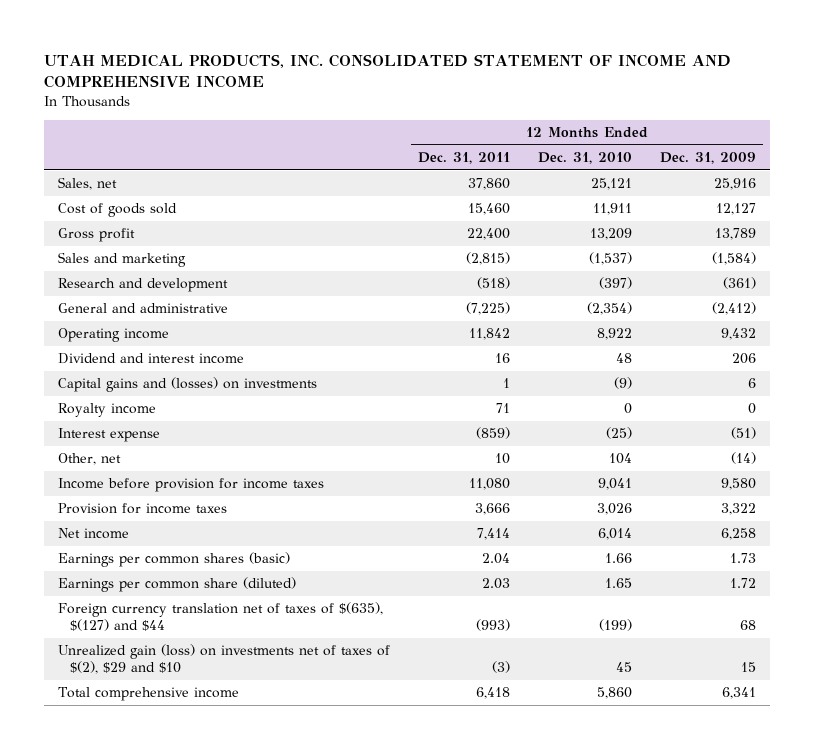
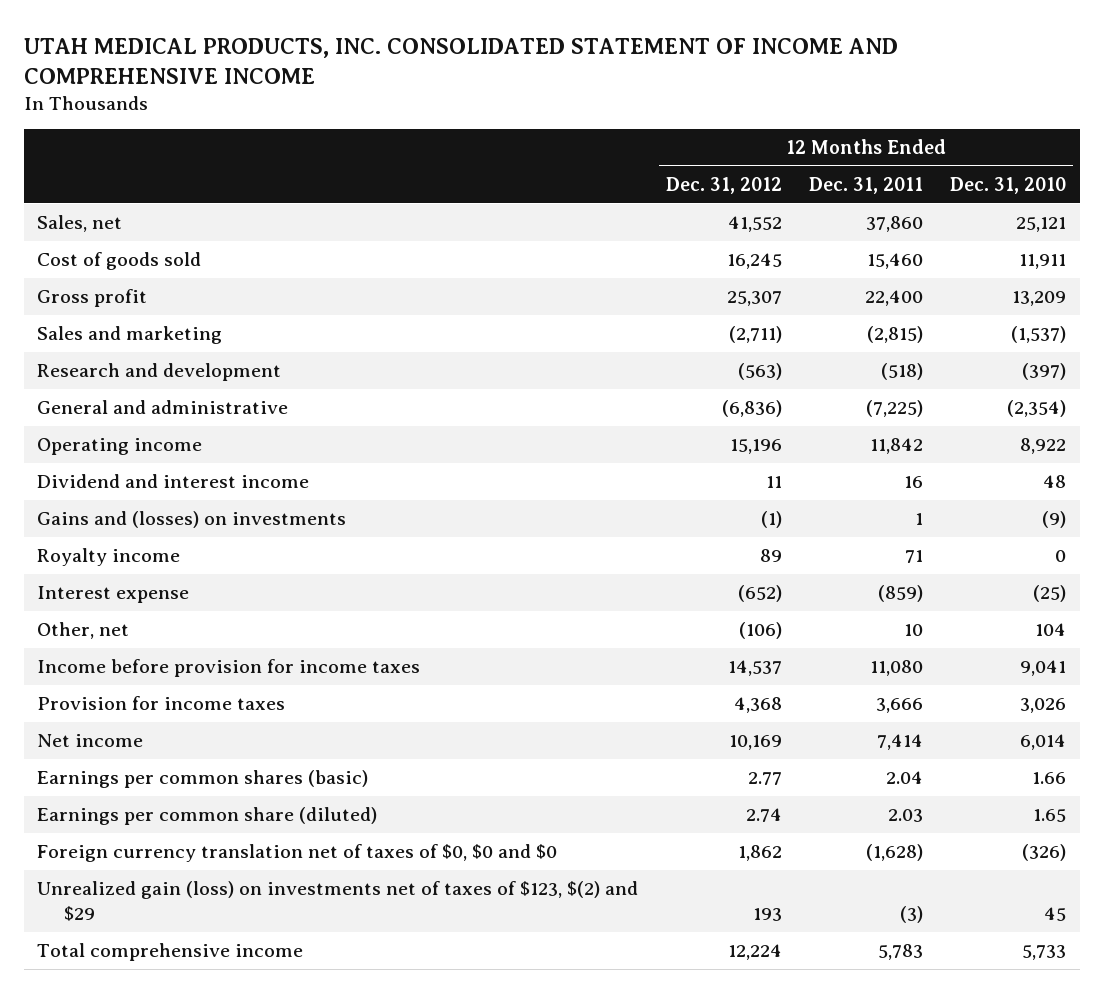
[659,152,756,165] Dec. 31, 2009 -> none
none -> [665,177,782,195] Dec. 31, 2012
[57,377,317,393] Capital gains and (losses) on investments -> [37,511,347,529] Gains and (losses) on investments
[57,602,383,632] Foreign currency translation net of taxes of $(635), $(127) and $44 -> [37,844,558,863] Foreign currency translation net of taxes of $0, $0 and $0
[475,619,510,632] (993) -> [865,844,923,862] (1,628)
[598,619,632,632] (199) -> [1022,844,1067,862] (326)
[57,644,390,675] Unrealized gain (loss) on investments net of taxes of $(2), $29 and $10 -> [37,881,639,922] Unrealized gain (loss) on investments net of taxes of $123, $(2) and $29
[475,687,510,700] 6,418 -> [877,944,923,961] 5,783
[596,687,632,700] 5,860 -> [1022,945,1067,961] 5,733

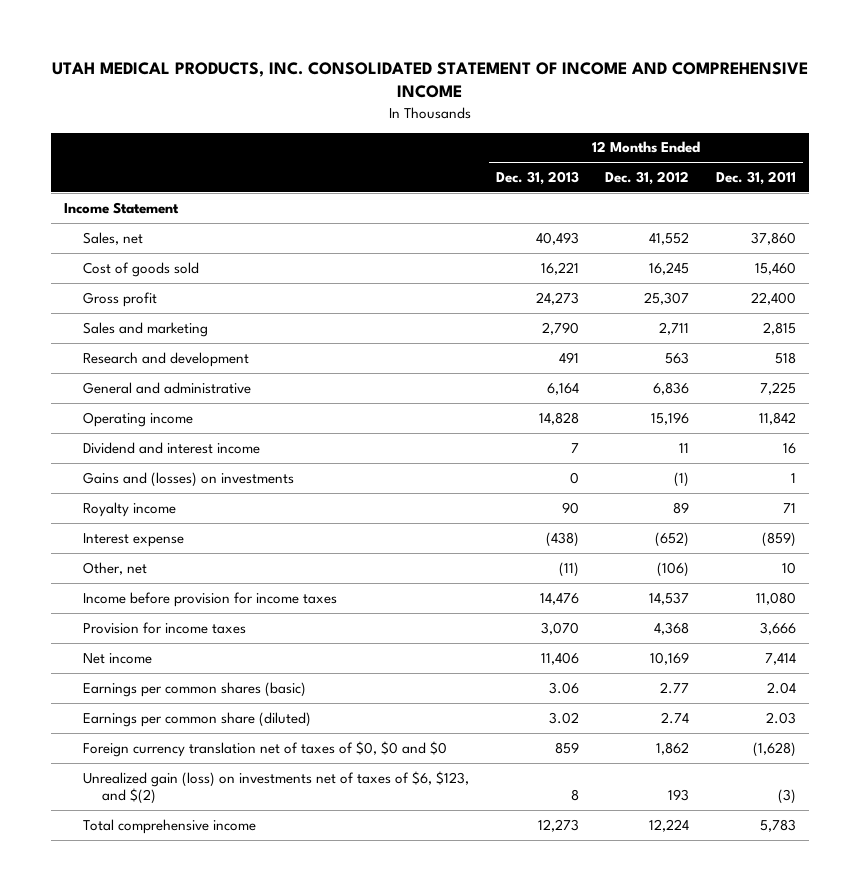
[950,177,1067,195] Dec. 31, 2010 -> none
none -> [495,170,579,185] Dec. 31, 2013
none -> [63,201,179,214] Income Statement
[728,326,782,344] (2,711) -> [659,321,690,335] 2,711
[866,326,923,344] (2,815) -> [762,321,796,335] 2,815
[737,363,782,381] (563) -> [665,351,690,364] 563
[880,363,923,381] (518) -> [774,351,796,364] 518
[721,400,782,418] (6,836) -> [653,381,690,395] 6,836
[865,400,923,418] (7,225) -> [759,381,796,395] 7,225
[37,881,639,922] Unrealized gain (loss) on investments net of taxes of $123, $(2) and $29 -> [82,770,469,805] Unrealized gain (loss) on investments net of taxes of $6, $123, and $(2)

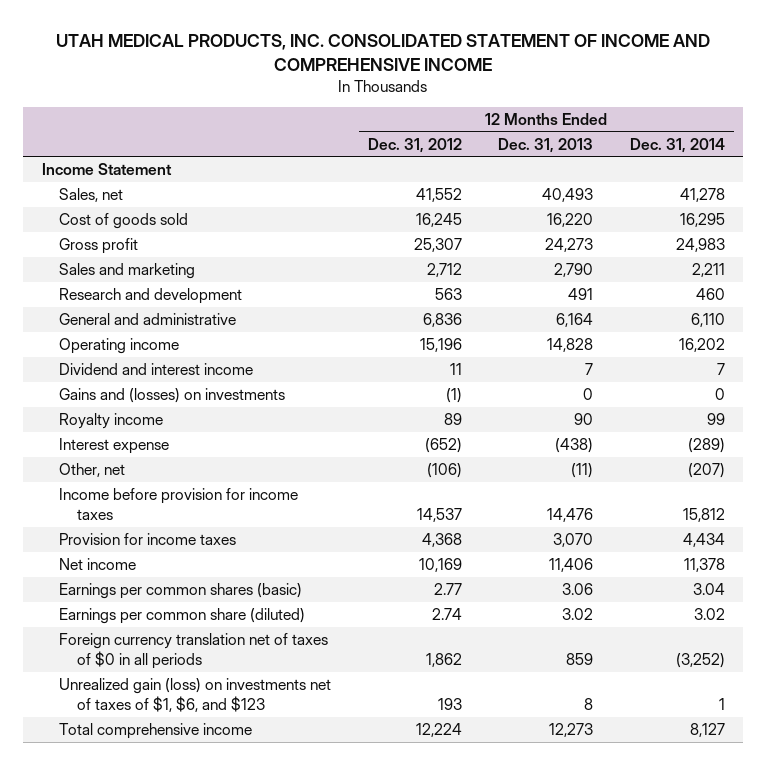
[715,170,796,185] Dec. 31, 2011 -> none
none -> [629,137,725,153] Dec. 31, 2014
[540,261,579,275] 16,221 -> [547,212,594,227] 16,220
[659,321,690,335] 2,711 -> [426,262,462,277] 2,712
[82,740,447,757] Foreign currency translation net of taxes of $0, $0 and $0 -> [59,632,329,669] Foreign currency translation net of taxes of $0 in all periods
[82,770,469,805] Unrealized gain (loss) on investments net of taxes of $6, $123, and $(2) -> [59,677,332,712] Unrealized gain (loss) on investments net of taxes of $1, $6, and $123

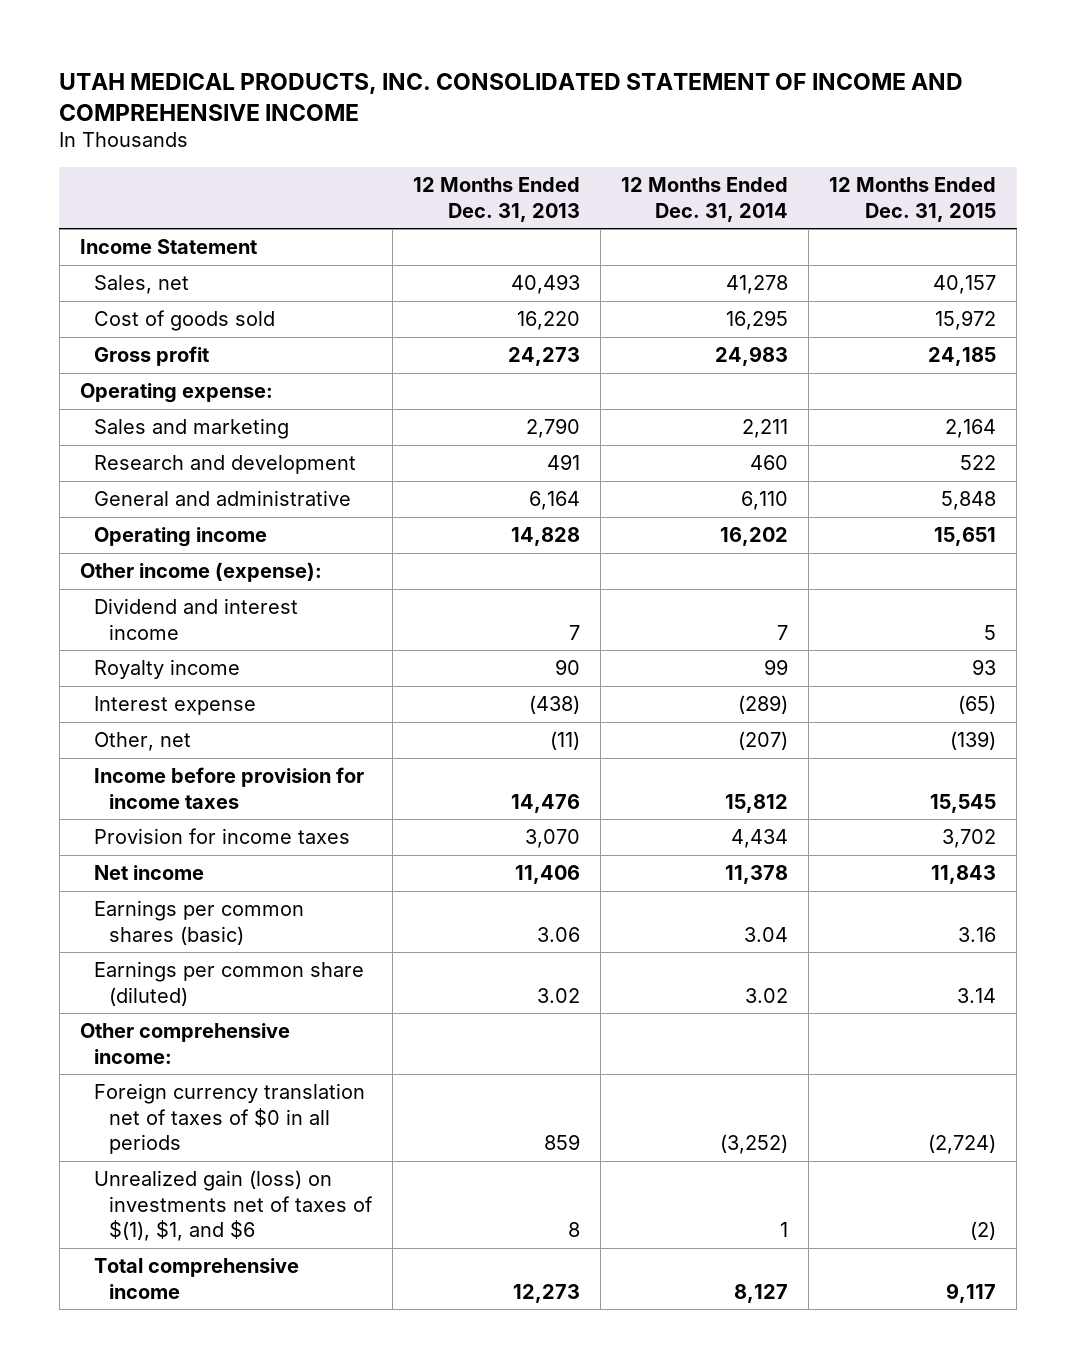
[367,137,462,153] Dec. 31, 2012 -> none
none -> [829,177,997,222] 12 Months Ended Dec. 31, 2015
none -> [79,382,273,403] Operating expense:
none -> [79,561,322,582] Other income (expense):
[59,387,286,403] Gains and (losses) on investments -> none
none -> [79,1022,290,1064] Other comprehensive income:
[59,677,332,712] Unrealized gain (loss) on investments net of taxes of $1, $6, and $123 -> [94,1169,373,1242] Unrealized gain (loss) on investments net of taxes of $(1), $1, and $6

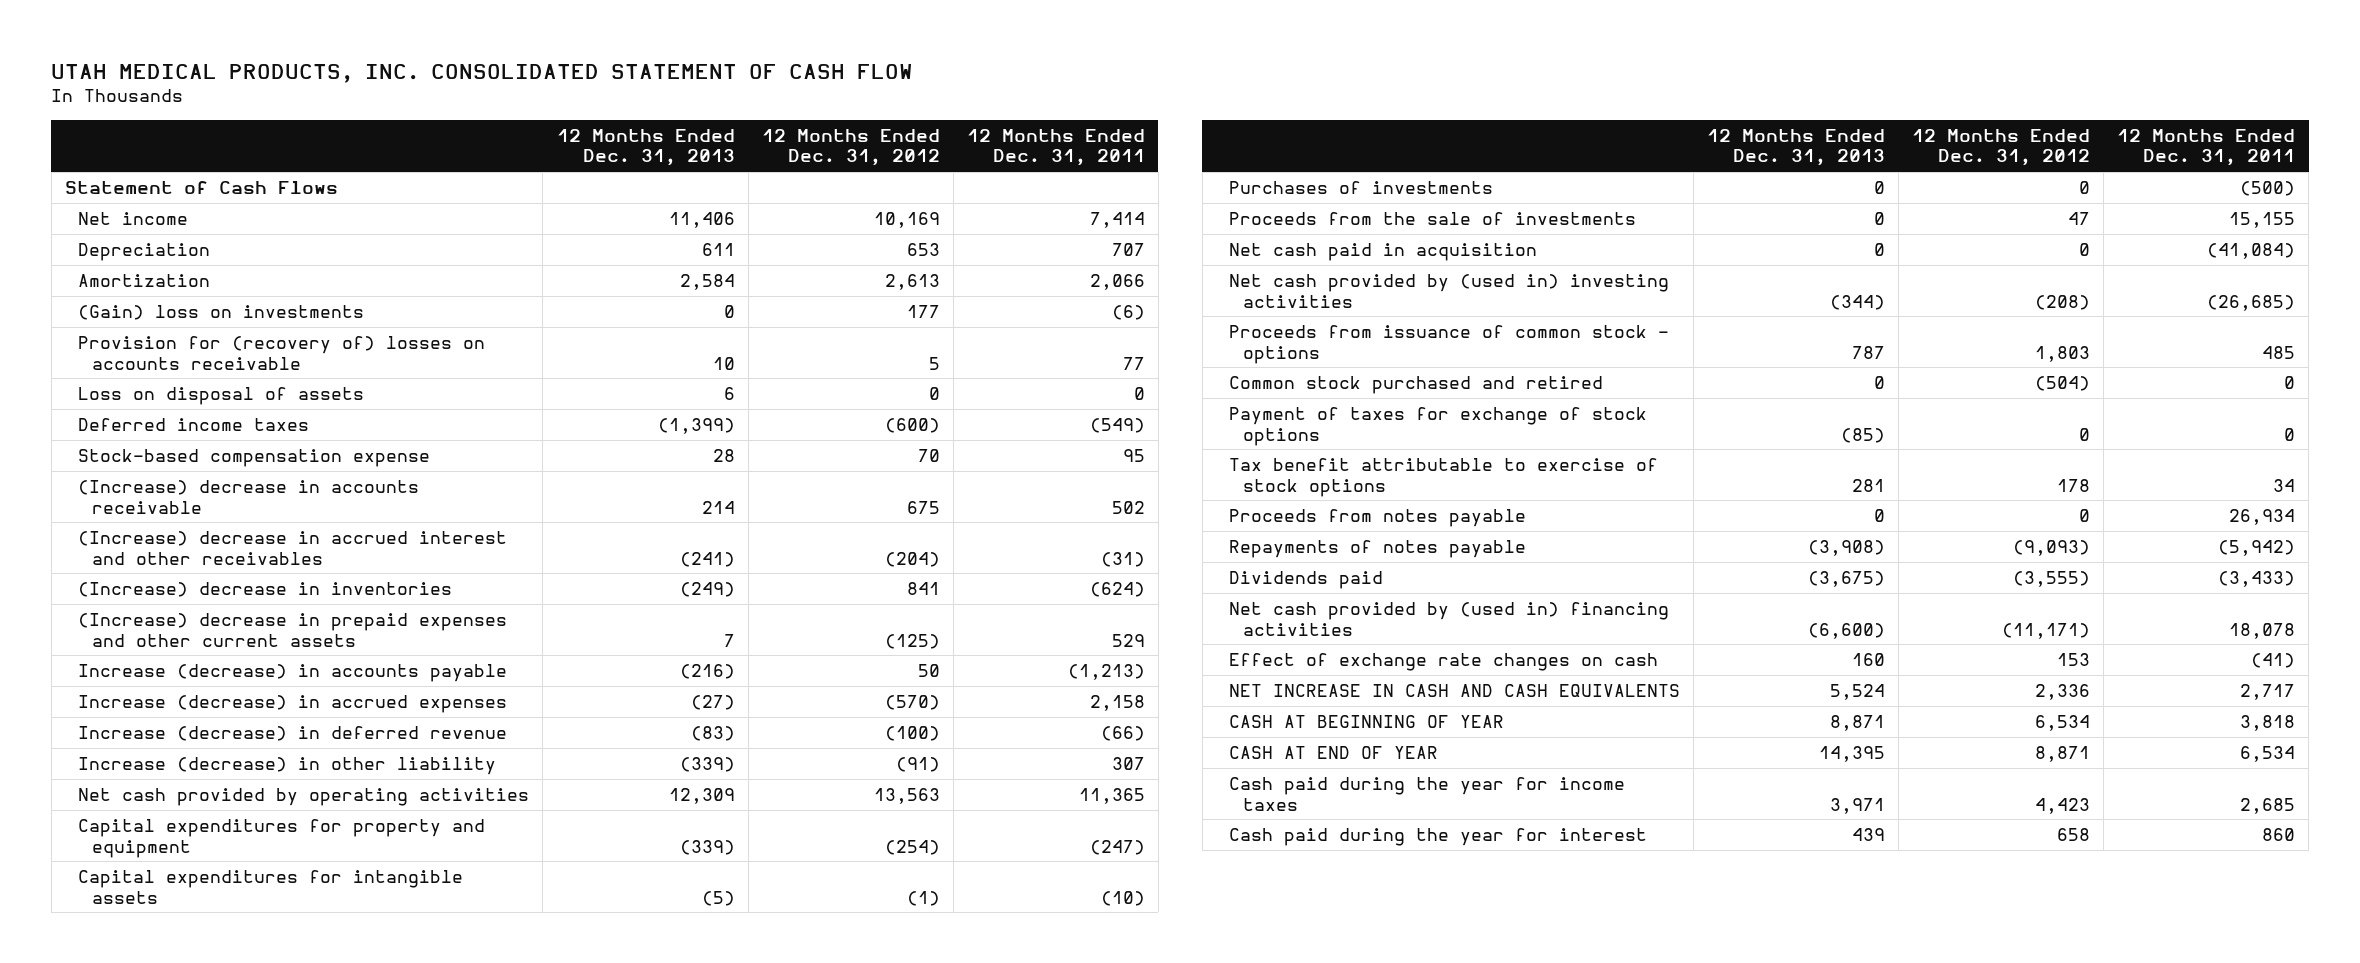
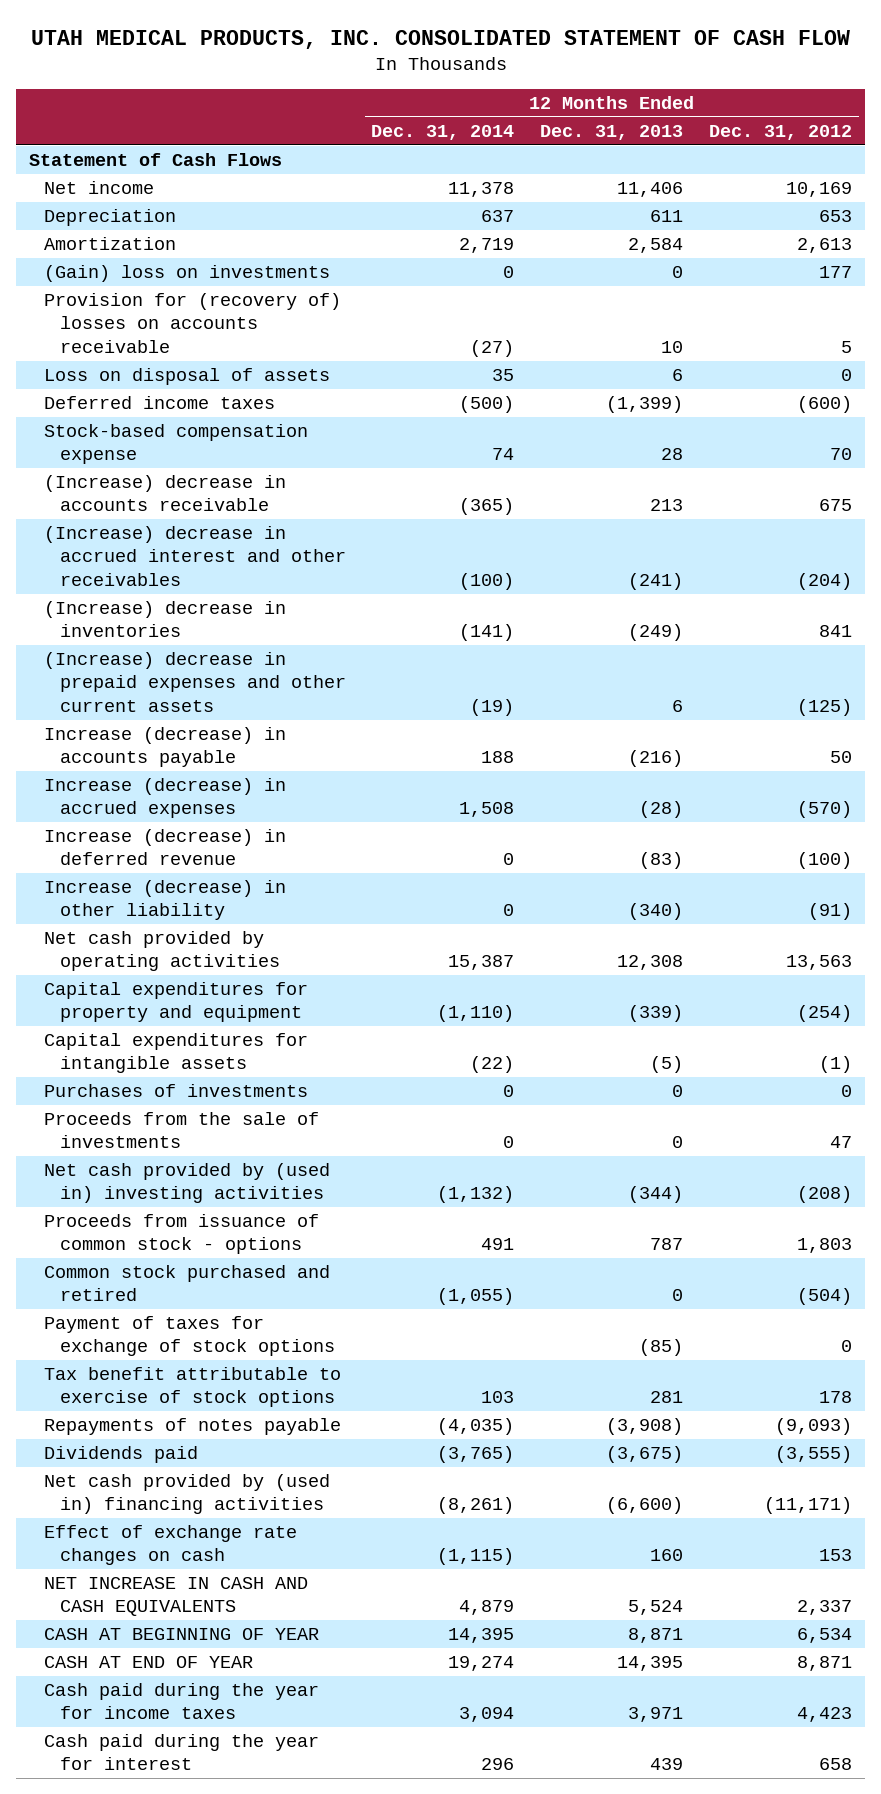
[966,128,1145,167] 12 Months Ended Dec. 31, 2011 -> none
none -> [371,124,515,140] Dec. 31, 2014
[701,500,735,514] 214 -> [650,499,684,512] 213
[723,633,735,647] 7 -> [672,699,684,712] 6
[690,695,735,711] (27) -> [639,801,684,819] (28)
[679,757,735,773] (339) -> [628,903,684,921] (340)
[668,788,735,805] 12,309 -> [617,955,684,971] 12,308
[1229,243,1538,262] Net cash paid in acquisition -> none
[1229,509,1527,528] Proceeds from notes payable -> none
[2035,684,2091,701] 2,336 -> [797,1600,853,1616] 2,337

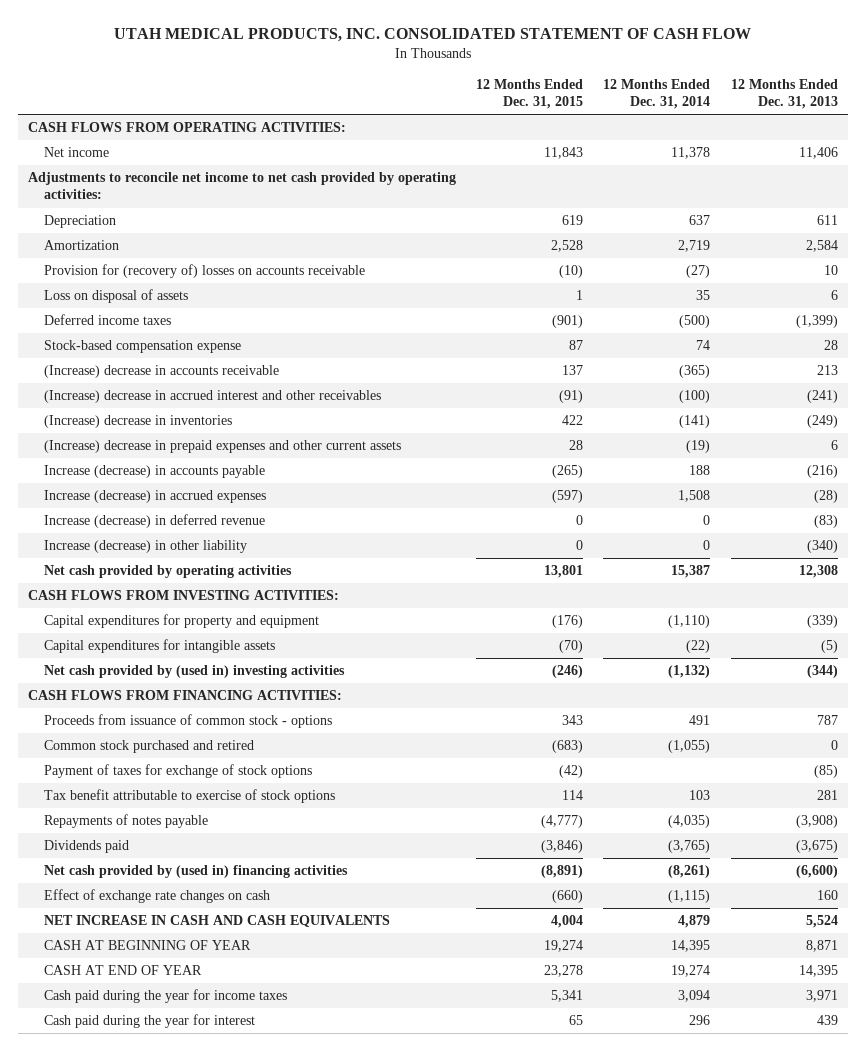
[709,124,853,140] Dec. 31, 2012 -> none
none -> [476,79,584,110] 12 Months Ended Dec. 31, 2015
[29,153,283,167] Statement of Cash Flows -> none
none -> [27,122,346,133] CASH FLOWS FROM OPERATING ACTIVITIES:
none -> [27,172,456,200] Adjustments to reconcile net income to net cash provided by operating activities:
[44,265,331,283] (Gain) loss on investments -> none
none -> [27,590,339,601] CASH FLOWS FROM INVESTING ACTIVITIES:
[44,1084,309,1098] Purchases of investments -> none
[44,1112,320,1149] Proceeds from the sale of investments -> none
none -> [27,690,342,701] CASH FLOWS FROM FINANCING ACTIVITIES:

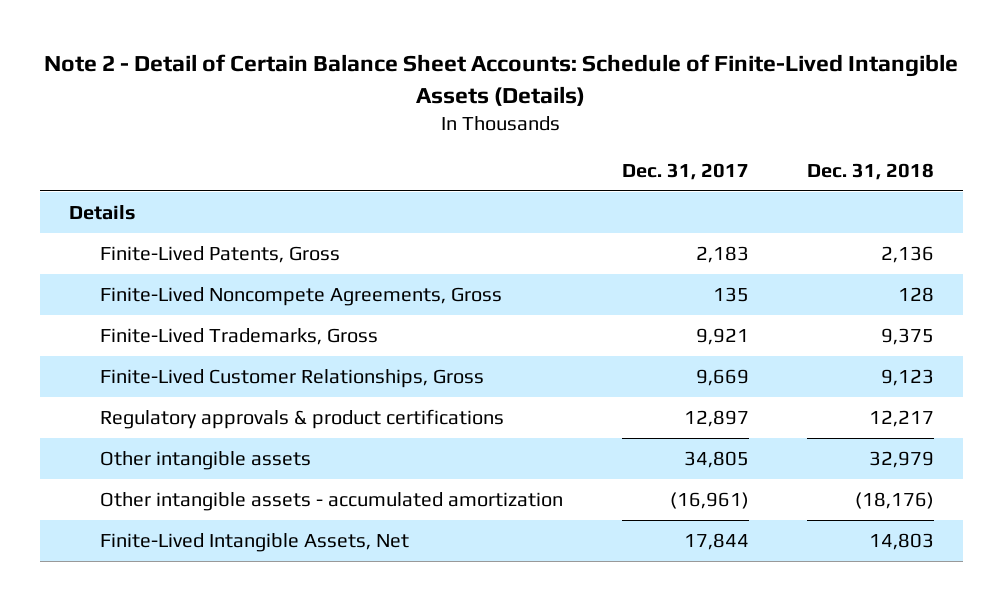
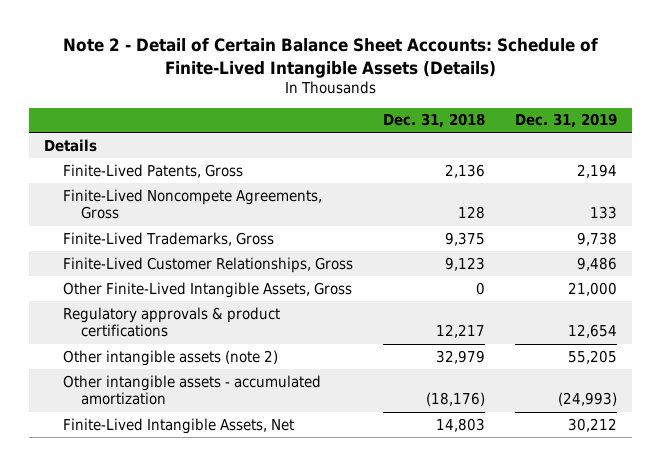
[621,162,749,180] Dec. 31, 2017 -> none
none -> [515,113,618,129] Dec. 31, 2019
none -> [62,281,352,298] Other Finite-Lived Intangible Assets, Gross
[100,450,312,470] Other intangible assets -> [62,349,278,366] Other intangible assets (note 2)

